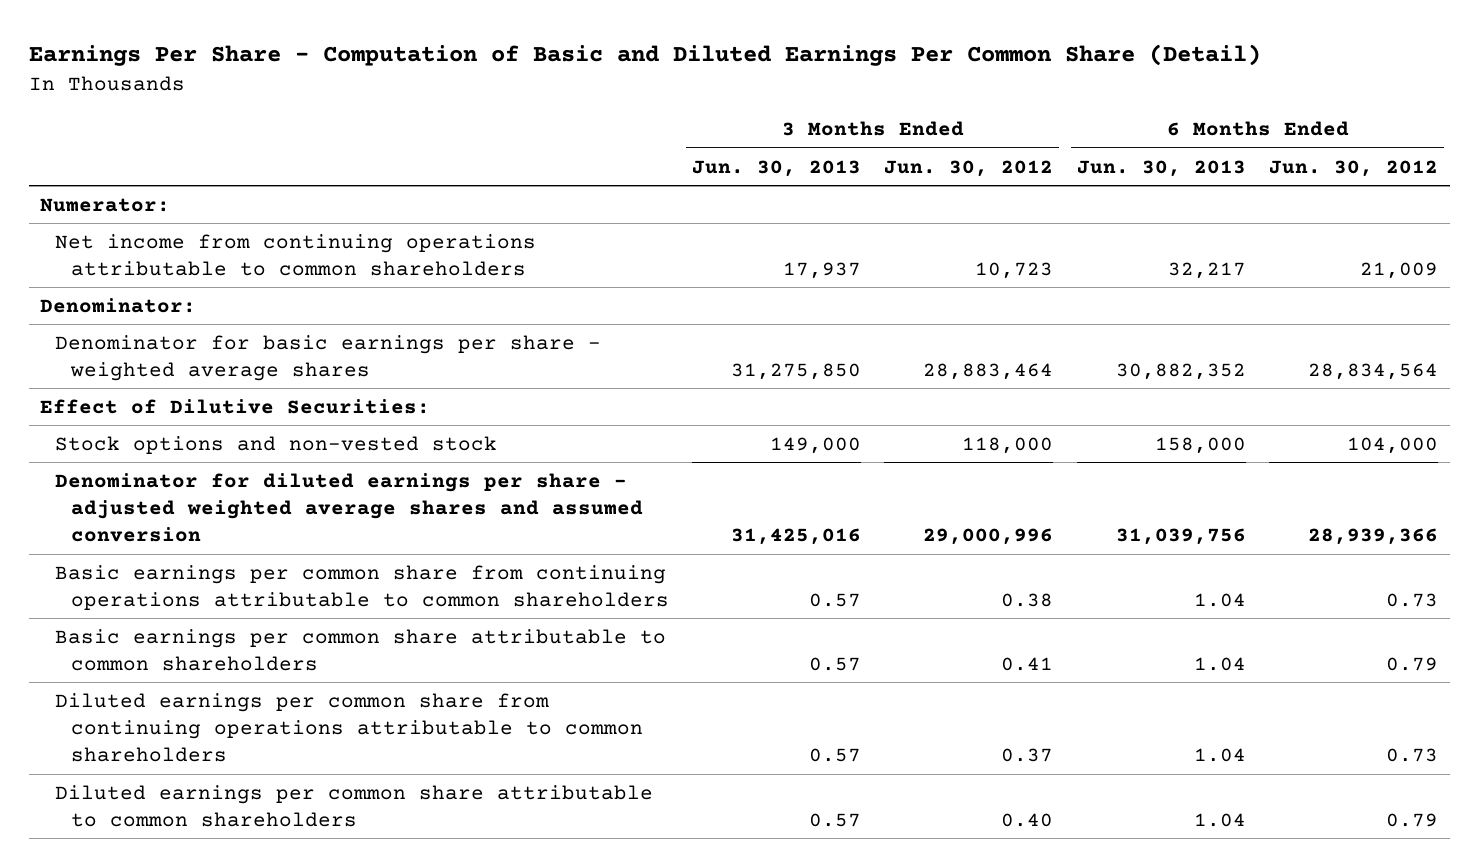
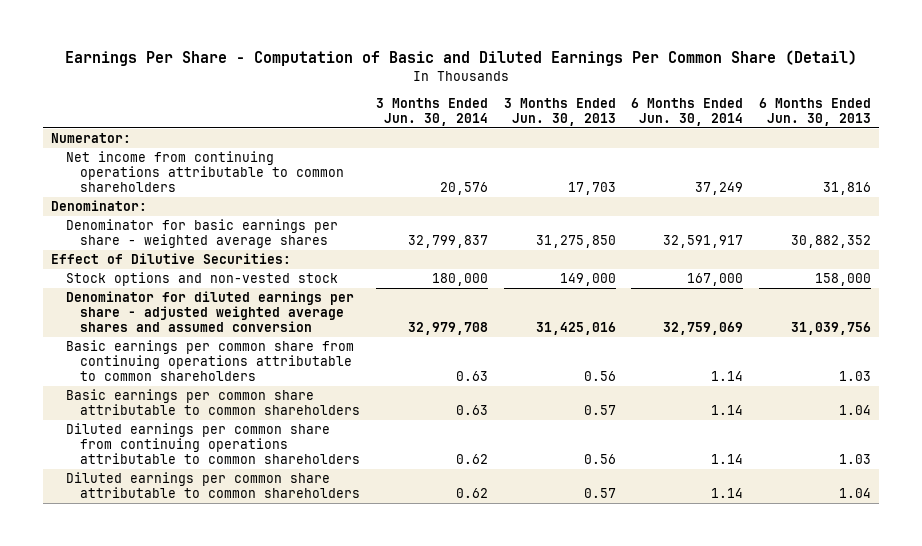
[884,159,1054,177] Jun. 30, 2012 -> none
[1269,159,1439,177] Jun. 30, 2012 -> none
none -> [376,97,489,126] 3 Months Ended Jun. 30, 2014
none -> [631,97,744,126] 6 Months Ended Jun. 30, 2014
[782,261,861,279] 17,937 -> [567,182,616,196] 17,703
[1167,261,1246,279] 32,217 -> [823,182,872,196] 31,816
[808,592,861,607] 0.57 -> [583,371,616,382] 0.56
[1193,592,1246,607] 1.04 -> [839,371,872,382] 1.03
[808,748,861,763] 0.57 -> [583,454,616,465] 0.56
[1193,748,1246,763] 1.04 -> [839,454,872,465] 1.03

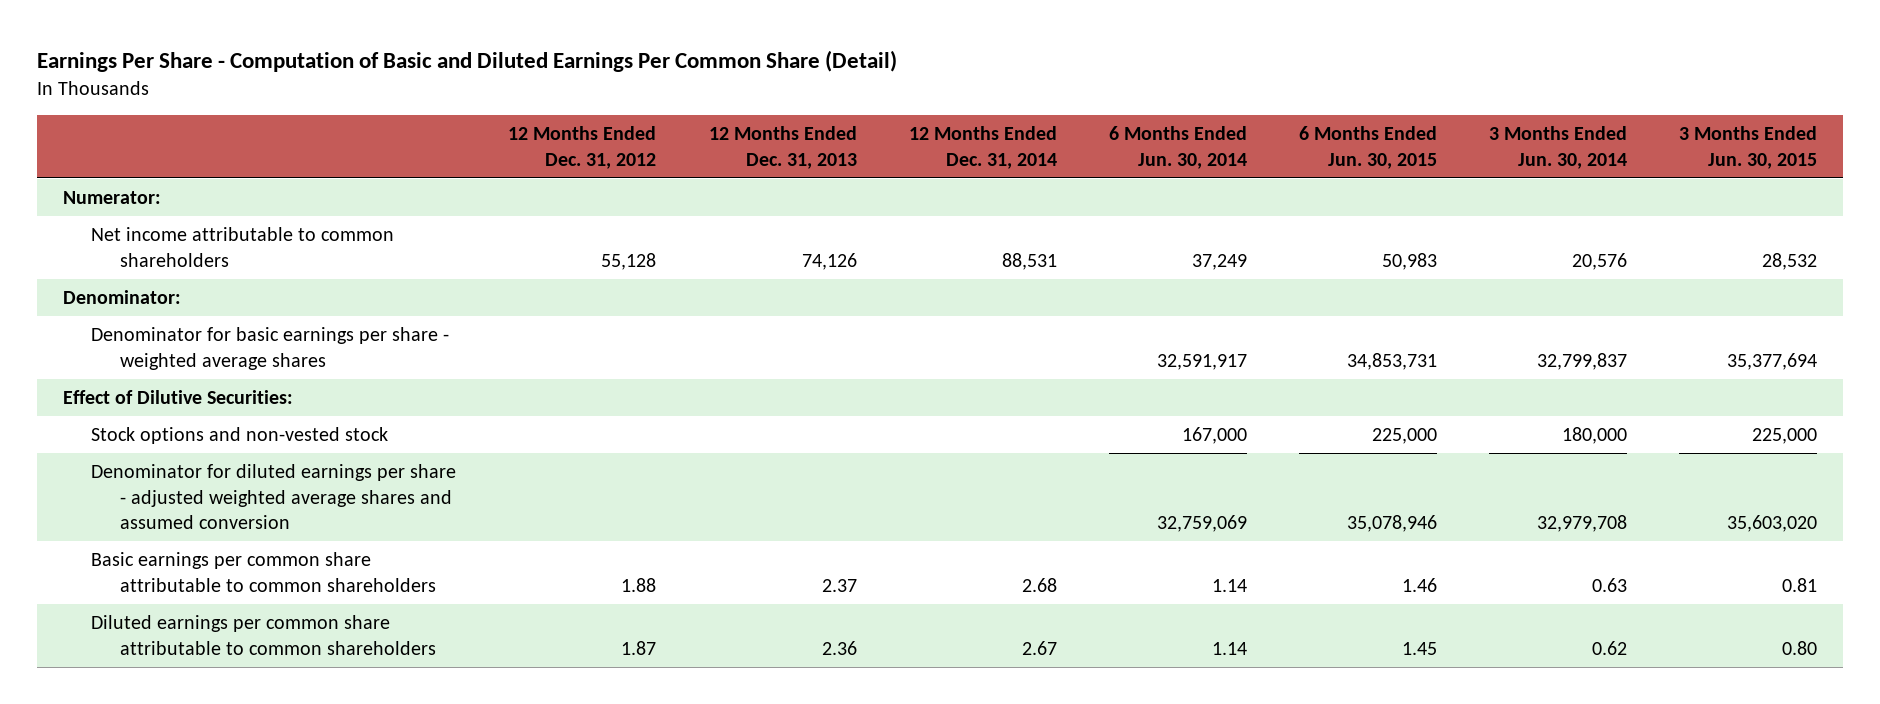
[503,97,616,126] 3 Months Ended Jun. 30, 2013 -> none
[759,97,872,126] 6 Months Ended Jun. 30, 2013 -> none
none -> [508,126,657,169] 12 Months Ended Dec. 31, 2012
none -> [708,126,857,169] 12 Months Ended Dec. 31, 2013
none -> [908,126,1057,169] 12 Months Ended Dec. 31, 2014
none -> [1298,126,1437,169] 6 Months Ended Jun. 30, 2015
none -> [1679,126,1818,169] 3 Months Ended Jun. 30, 2015
[65,151,345,193] Net income from continuing operations attributable to common shareholders -> [91,227,395,267] Net income attributable to common shareholders
[65,340,354,382] Basic earnings per common share from continuing operations attributable to common shareholders -> none
[65,423,361,465] Diluted earnings per common share from continuing operations attributable to common shareholders -> none

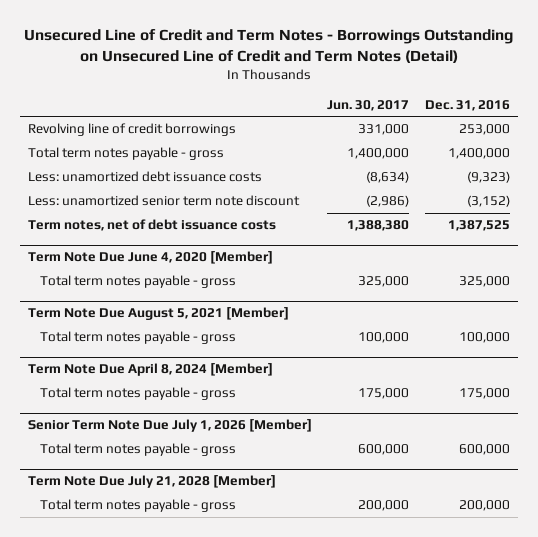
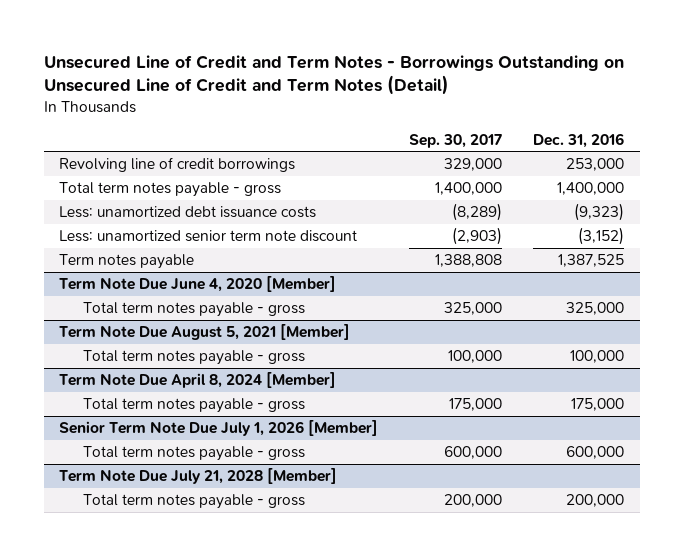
[327,99,410,111] Jun. 30, 2017 -> none
none -> [409,133,503,148] Sep. 30, 2017
[27,219,276,232] Term notes, net of debt issuance costs -> [59,254,195,270] Term notes payable

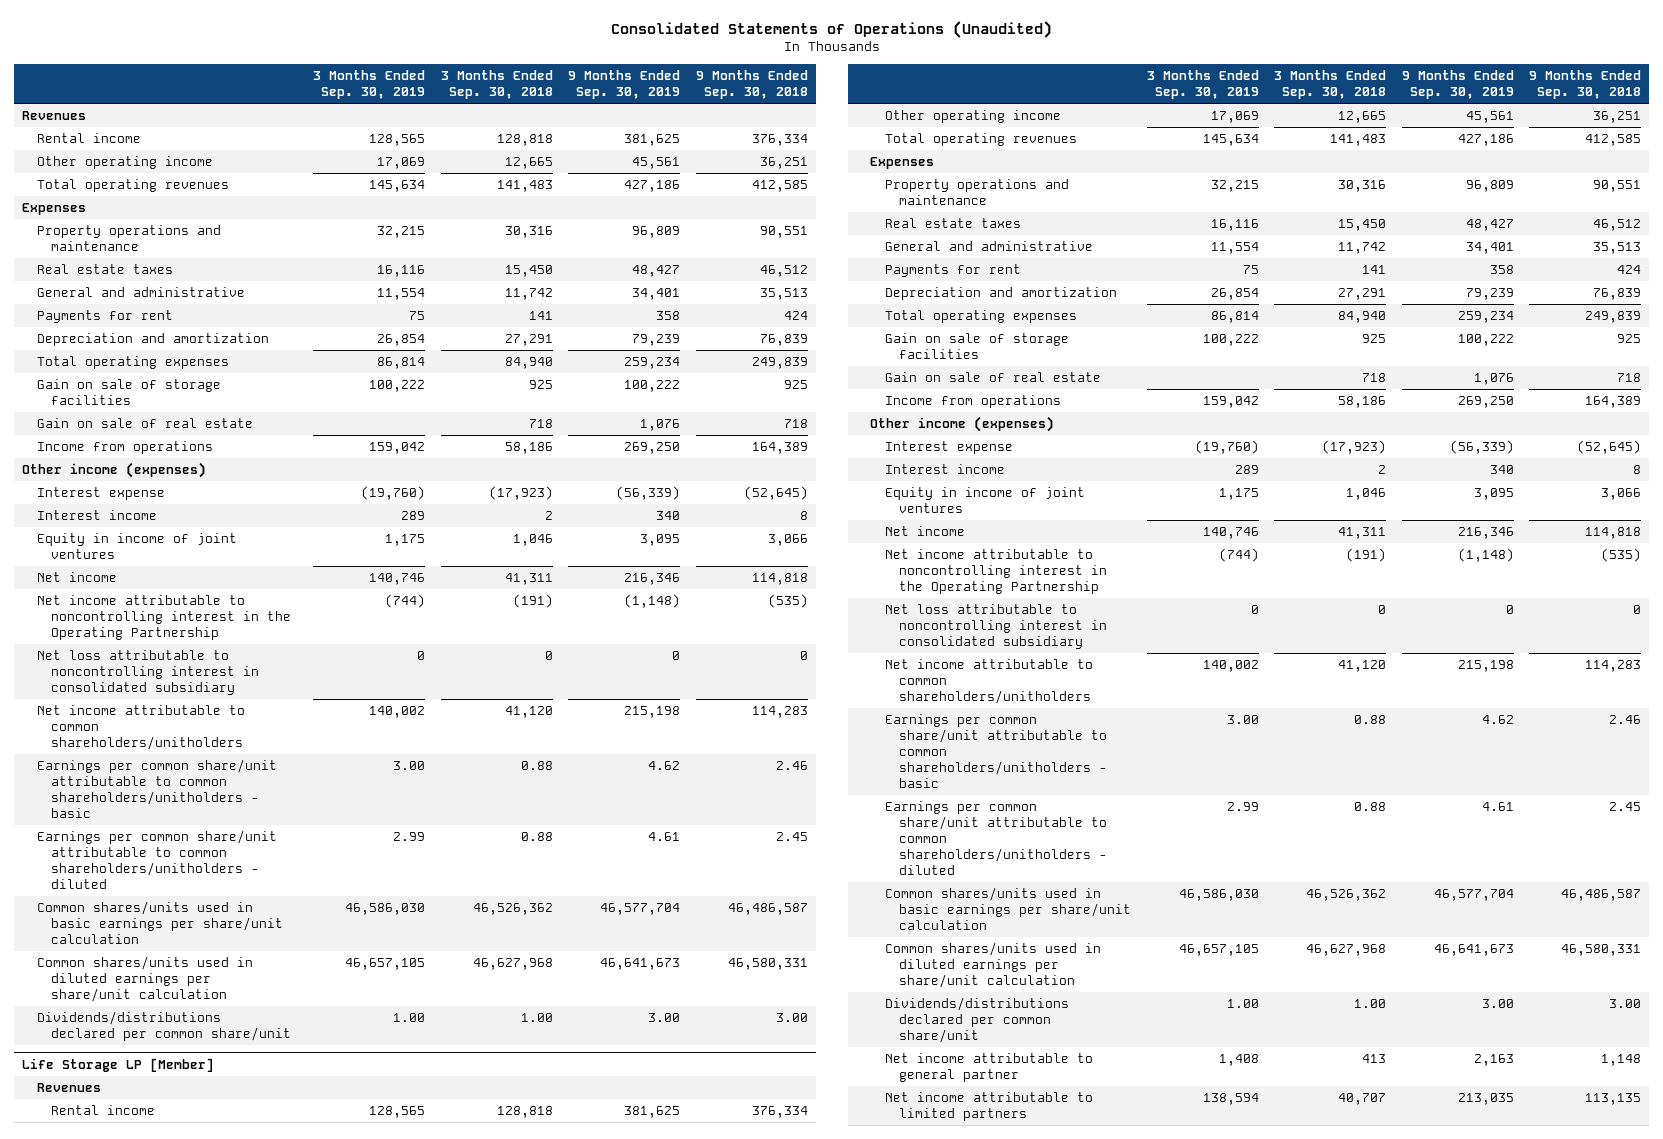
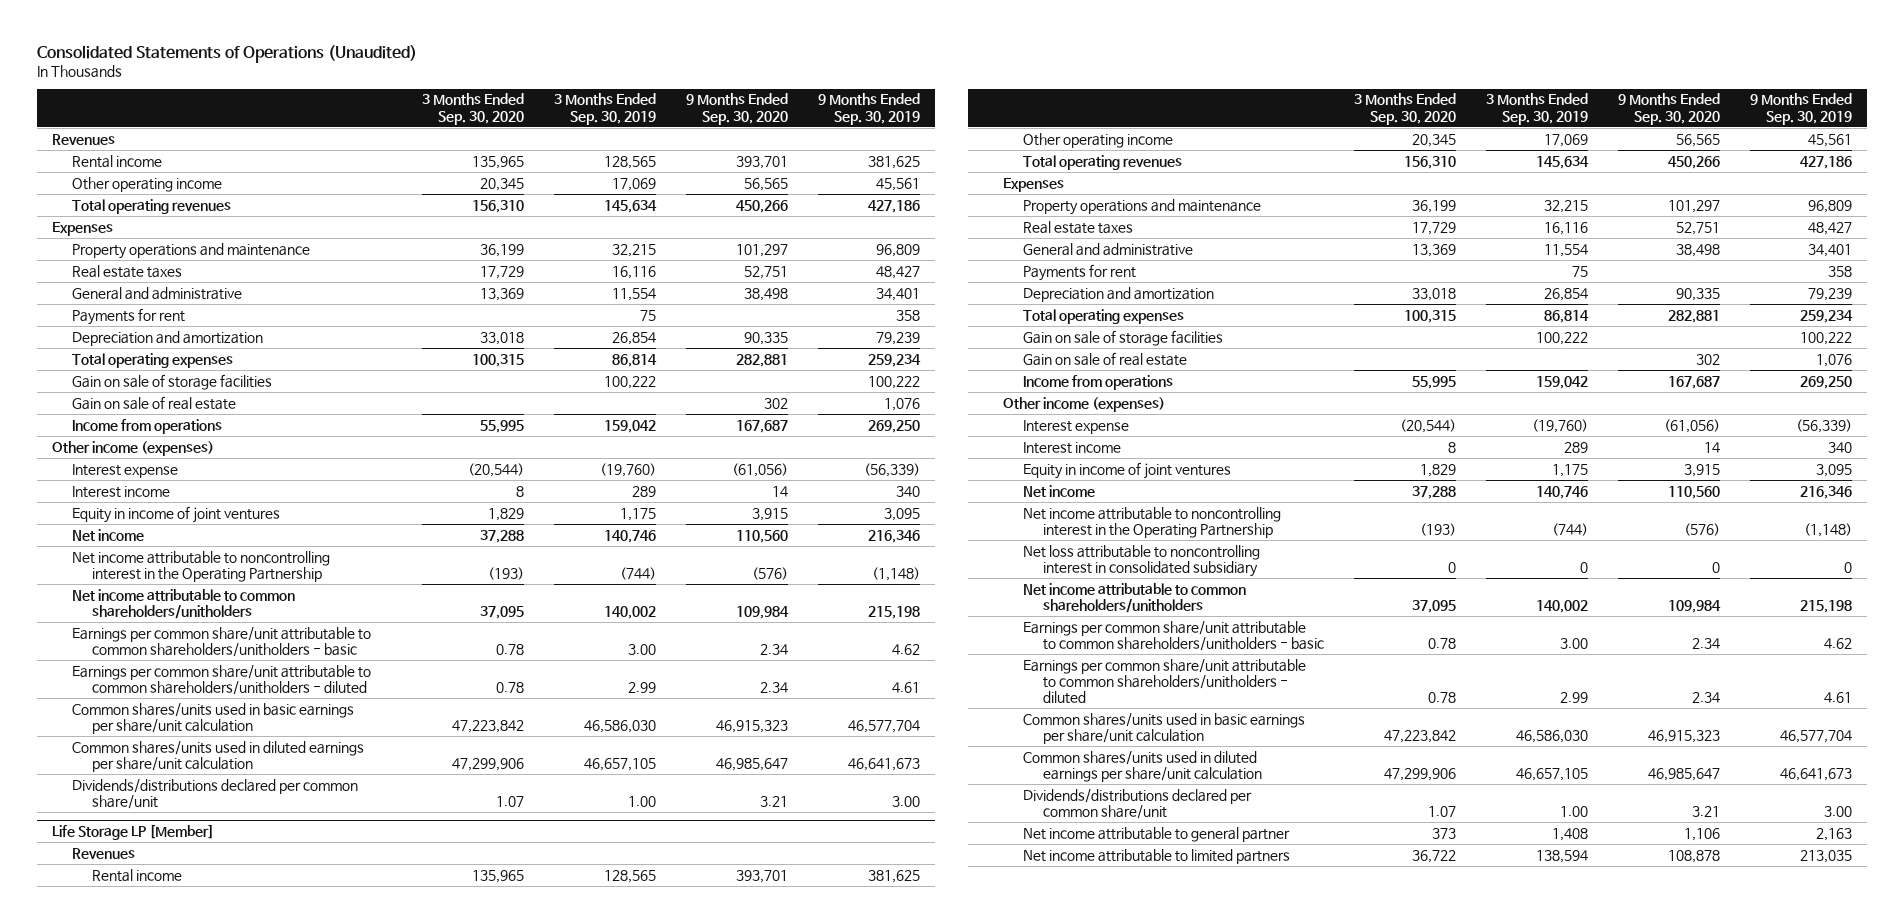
[440,70,553,100] 3 Months Ended Sep. 30, 2018 -> none
[695,70,808,100] 9 Months Ended Sep. 30, 2018 -> none
none -> [422,93,525,125] 3 Months Ended Sep. 30, 2020
none -> [686,93,789,125] 9 Months Ended Sep. 30, 2020
[36,649,260,695] Net loss attributable to noncontrolling interest in consolidated subsidiary -> none

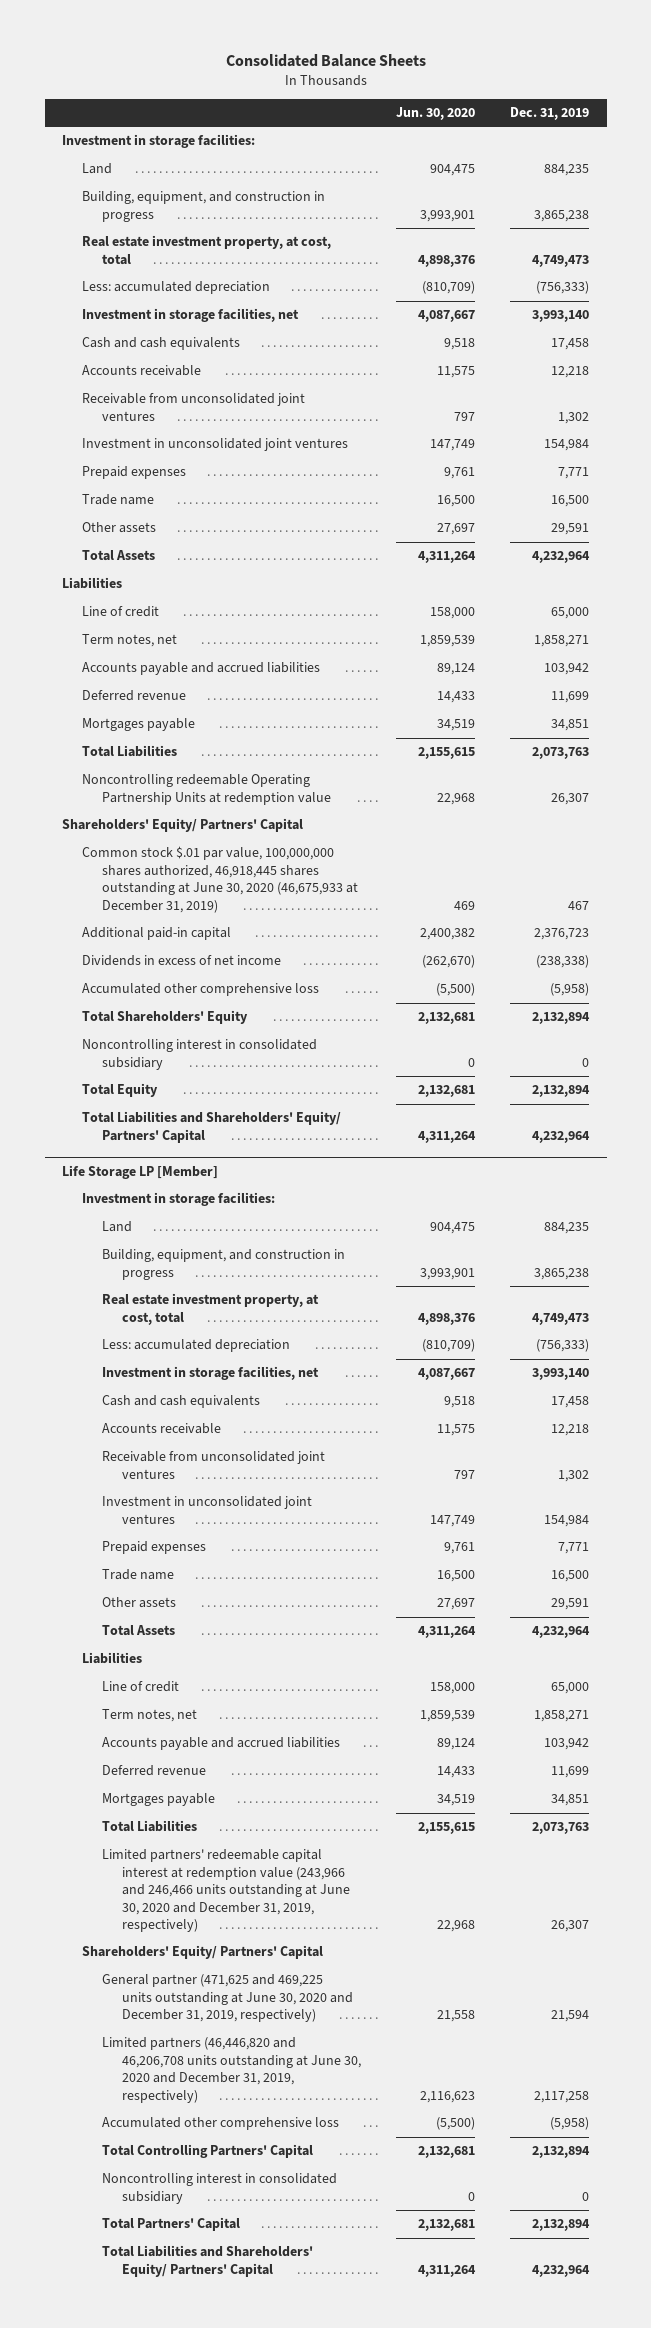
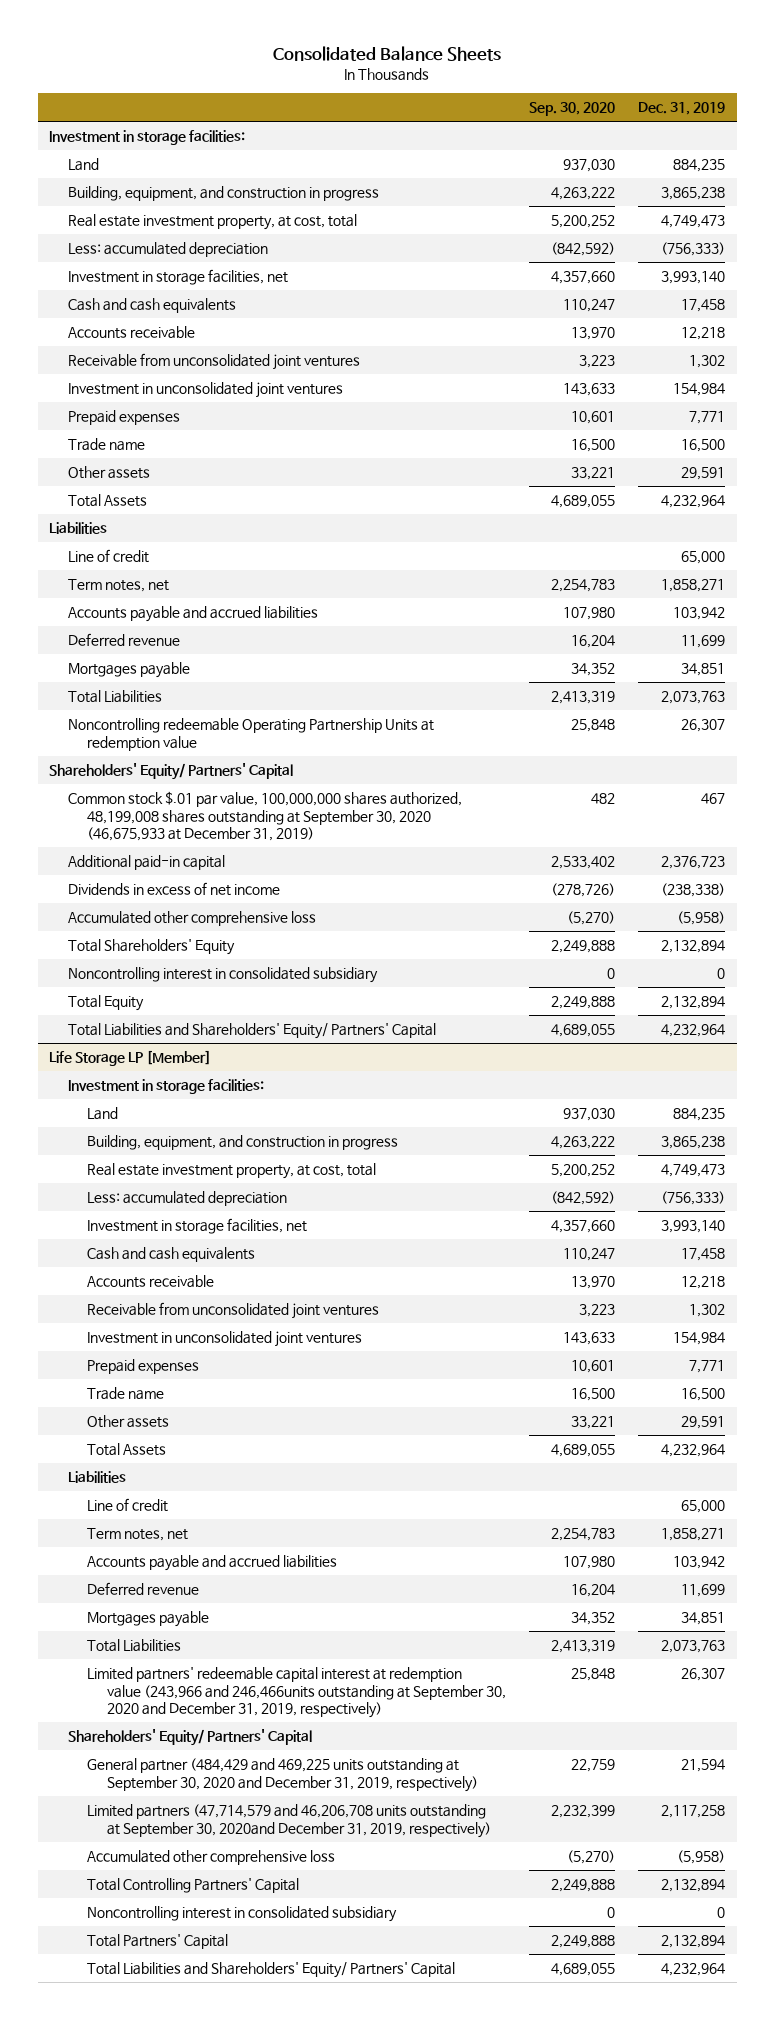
[395,106,475,120] Jun. 30, 2020 -> none
none -> [528,102,615,117] Sep. 30, 2020
[81,846,358,913] Common stock $.01 par value, 100,000,000 shares authorized, 46,918,445 shares outstanding at June 30, 2020 (46,675,933 at December 31, 2019) -> [68,791,463,842] Common stock $.01 par value, 100,000,000 shares authorized, 48,199,008 shares outstanding at September 30, 2020 (46,675,933 at December 31, 2019)
[101,1849,350,1933] Limited partners' redeemable capital interest at redemption value (243,966 and 246,466 units outstanding at June 30, 2020 and December 31, 2019, respectively) -> [87,1667,506,1719] Limited partners' redeemable capital interest at redemption value (243,966 and 246,466units outstanding at September 30, 2020 and December 31, 2019, respectively)
[101,1974,353,2023] General partner (471,625 and 469,225 units outstanding at June 30, 2020 and December 31, 2019, respectively) -> [87,1758,478,1792] General partner (484,429 and 469,225 units outstanding at September 30, 2020 and December 31, 2019, respectively)
[101,2037,361,2103] Limited partners (46,446,820 and 46,206,708 units outstanding at June 30, 2020 and December 31, 2019, respectively) -> [87,1804,491,1838] Limited partners (47,714,579 and 46,206,708 units outstanding at September 30, 2020and December 31, 2019, respectively)

